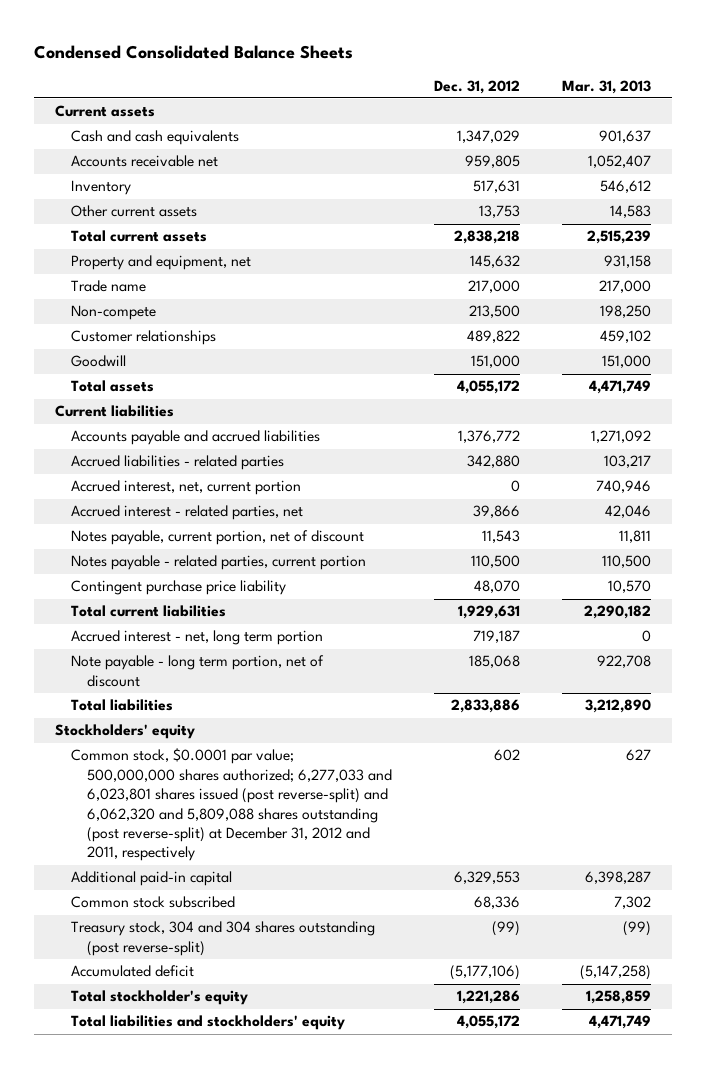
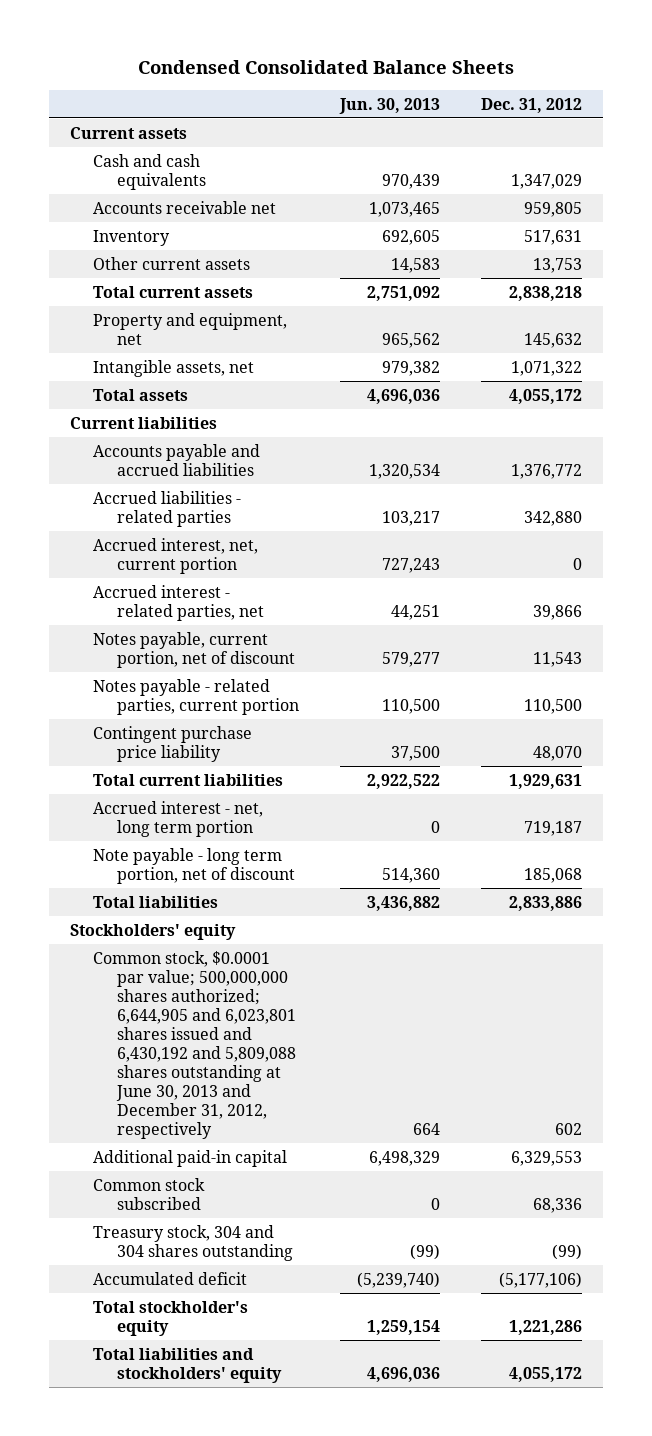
[562,79,652,94] Mar. 31, 2013 -> none
none -> [338,97,440,114] Jun. 30, 2013
[71,280,147,293] Trade name -> none
[71,305,157,321] Non-compete -> none
[71,330,217,346] Customer relationships -> none
[71,355,127,368] Goodwill -> none
none -> [93,359,255,377] Intangible assets, net
[71,748,393,862] Common stock, $0.0001 par value; 500,000,000 shares authorized; 6,277,033 and 6,023,801 shares issued (post reverse-split) and 6,062,320 and 5,809,088 shares outstanding (post reverse-split) at December 31, 2012 and 2011, respectively -> [93,950,296,1139] Common stock, $0.0001 par value; 500,000,000 shares authorized; 6,644,905 and 6,023,801 shares issued and 6,430,192 and 5,809,088 shares outstanding at June 30, 2013 and December 31, 2012, respectively
[71,921,376,956] Treasury stock, 304 and 304 shares outstanding (post reverse-split) -> [93,1224,293,1261] Treasury stock, 304 and 304 shares outstanding

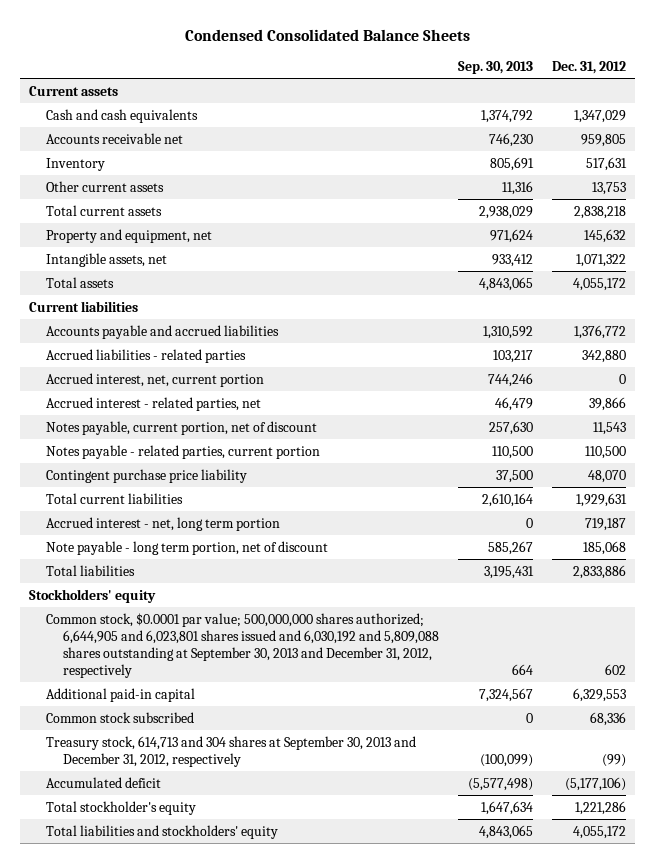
[338,97,440,114] Jun. 30, 2013 -> none
none -> [458,61,534,75] Sep. 30, 2013
[93,950,296,1139] Common stock, $0.0001 par value; 500,000,000 shares authorized; 6,644,905 and 6,023,801 shares issued and 6,430,192 and 5,809,088 shares outstanding at June 30, 2013 and December 31, 2012, respectively -> [46,612,440,679] Common stock, $0.0001 par value; 500,000,000 shares authorized; 6,644,905 and 6,023,801 shares issued and 6,030,192 and 5,809,088 shares outstanding at September 30, 2013 and December 31, 2012, respectively
[93,1224,293,1261] Treasury stock, 304 and 304 shares outstanding -> [46,735,417,767] Treasury stock, 614,713 and 304 shares at September 30, 2013 and December 31, 2012, respectively

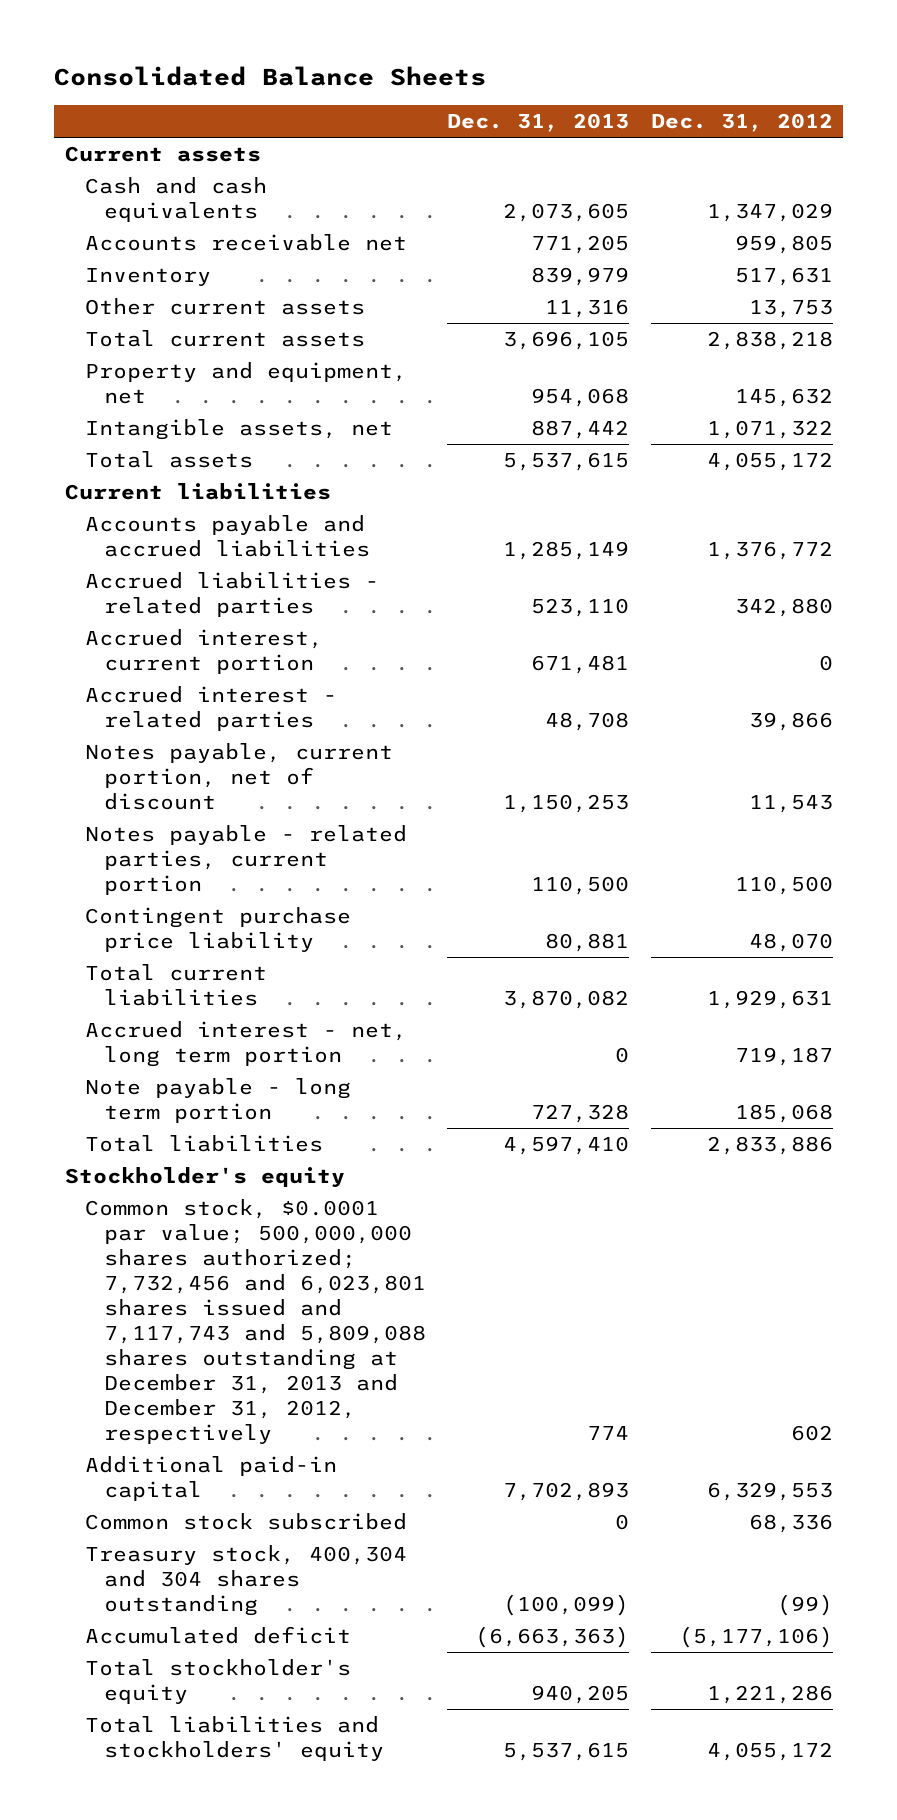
[184,28,470,41] Condensed Consolidated Balance Sheets -> [54,66,487,87] Consolidated Balance Sheets
[458,61,534,75] Sep. 30, 2013 -> none
none -> [447,113,630,133] Dec. 31, 2013
[46,372,265,387] Accrued interest, net, current portion -> [84,628,323,675] Accrued interest, current portion
[46,396,262,411] Accrued interest - related parties, net -> [84,685,337,732] Accrued interest - related parties
[46,540,329,555] Note payable - long term portion, net of discount -> [84,1077,351,1124] Note payable - long term portion
[29,588,157,603] Stockholders' equity -> [64,1166,345,1188] Stockholder's equity
[46,612,440,679] Common stock, $0.0001 par value; 500,000,000 shares authorized; 6,644,905 and 6,023,801 shares issued and 6,030,192 and 5,809,088 shares outstanding at September 30, 2013 and December 31, 2012, respectively -> [84,1198,427,1445] Common stock, $0.0001 par value; 500,000,000 shares authorized; 7,732,456 and 6,023,801 shares issued and 7,117,743 and 5,809,088 shares outstanding at December 31, 2013 and December 31, 2012, respectively
[46,735,417,767] Treasury stock, 614,713 and 304 shares at September 30, 2013 and December 31, 2012, respectively -> [84,1544,407,1617] Treasury stock, 400,304 and 304 shares outstanding

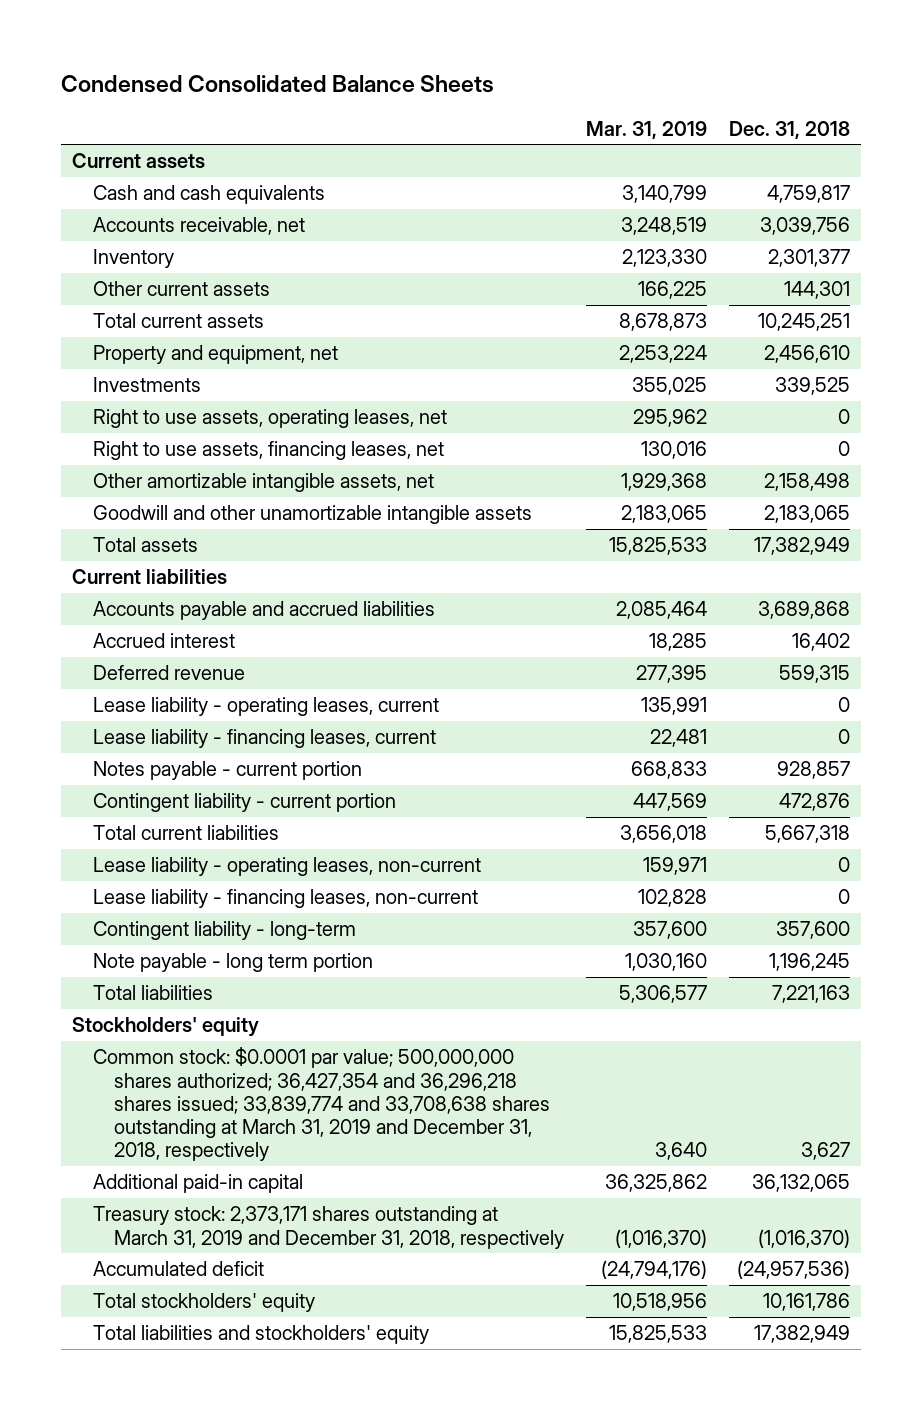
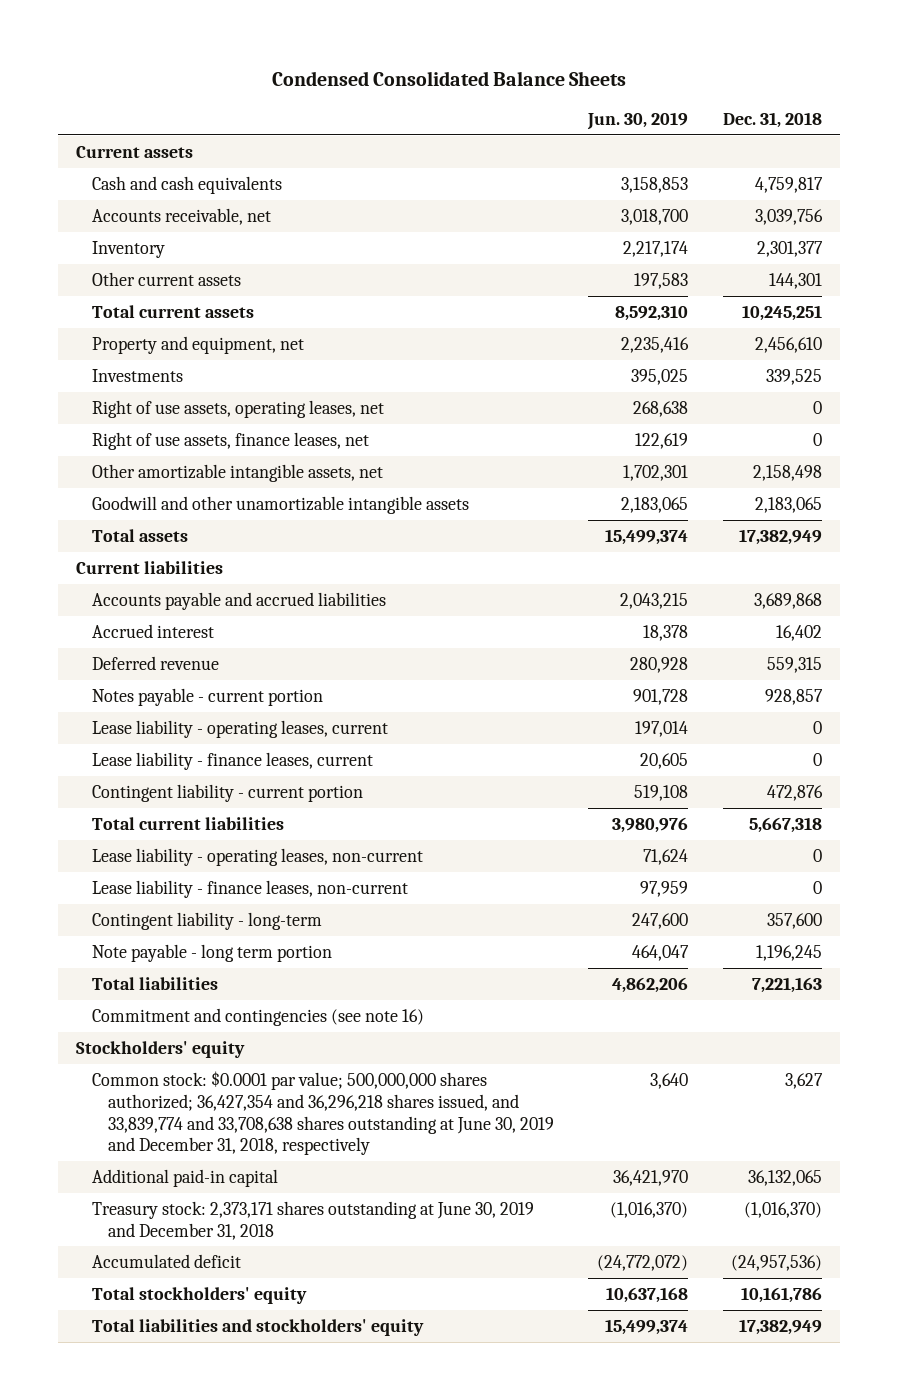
[586,120,708,139] Mar. 31, 2019 -> none
none -> [587,112,689,131] Jun. 30, 2019
[93,409,448,429] Right to use assets, operating leases, net -> [91,399,384,418] Right of use assets, operating leases, net
[93,441,445,461] Right to use assets, financing leases, net -> [91,431,369,450] Right of use assets, finance leases, net
[93,729,437,749] Lease liability - financing leases, current -> none
[93,697,440,717] Lease liability - operating leases, current -> [91,719,388,738] Lease liability - operating leases, current
none -> [91,751,373,770] Lease liability - finance leases, current
[93,889,479,909] Lease liability - financing leases, non-current -> [91,879,408,898] Lease liability - finance leases, non-current
none -> [91,1007,424,1026] Commitment and contingencies (see note 16)
[93,1047,551,1162] Common stock: $0.0001 par value; 500,000,000 shares authorized; 36,427,354 and 36,296,218 shares issued; 33,839,774 and 33,708,638 shares outstanding at March 31, 2019 and December 31, 2018, respectively -> [91,1070,554,1156] Common stock: $0.0001 par value; 500,000,000 shares authorized; 36,427,354 and 36,296,218 shares issued, and 33,839,774 and 33,708,638 shares outstanding at June 30, 2019 and December 31, 2018, respectively
[93,1206,565,1249] Treasury stock: 2,373,171 shares outstanding at March 31, 2019 and December 31, 2018, respectively -> [91,1200,534,1240] Treasury stock: 2,373,171 shares outstanding at June 30, 2019 and December 31, 2018

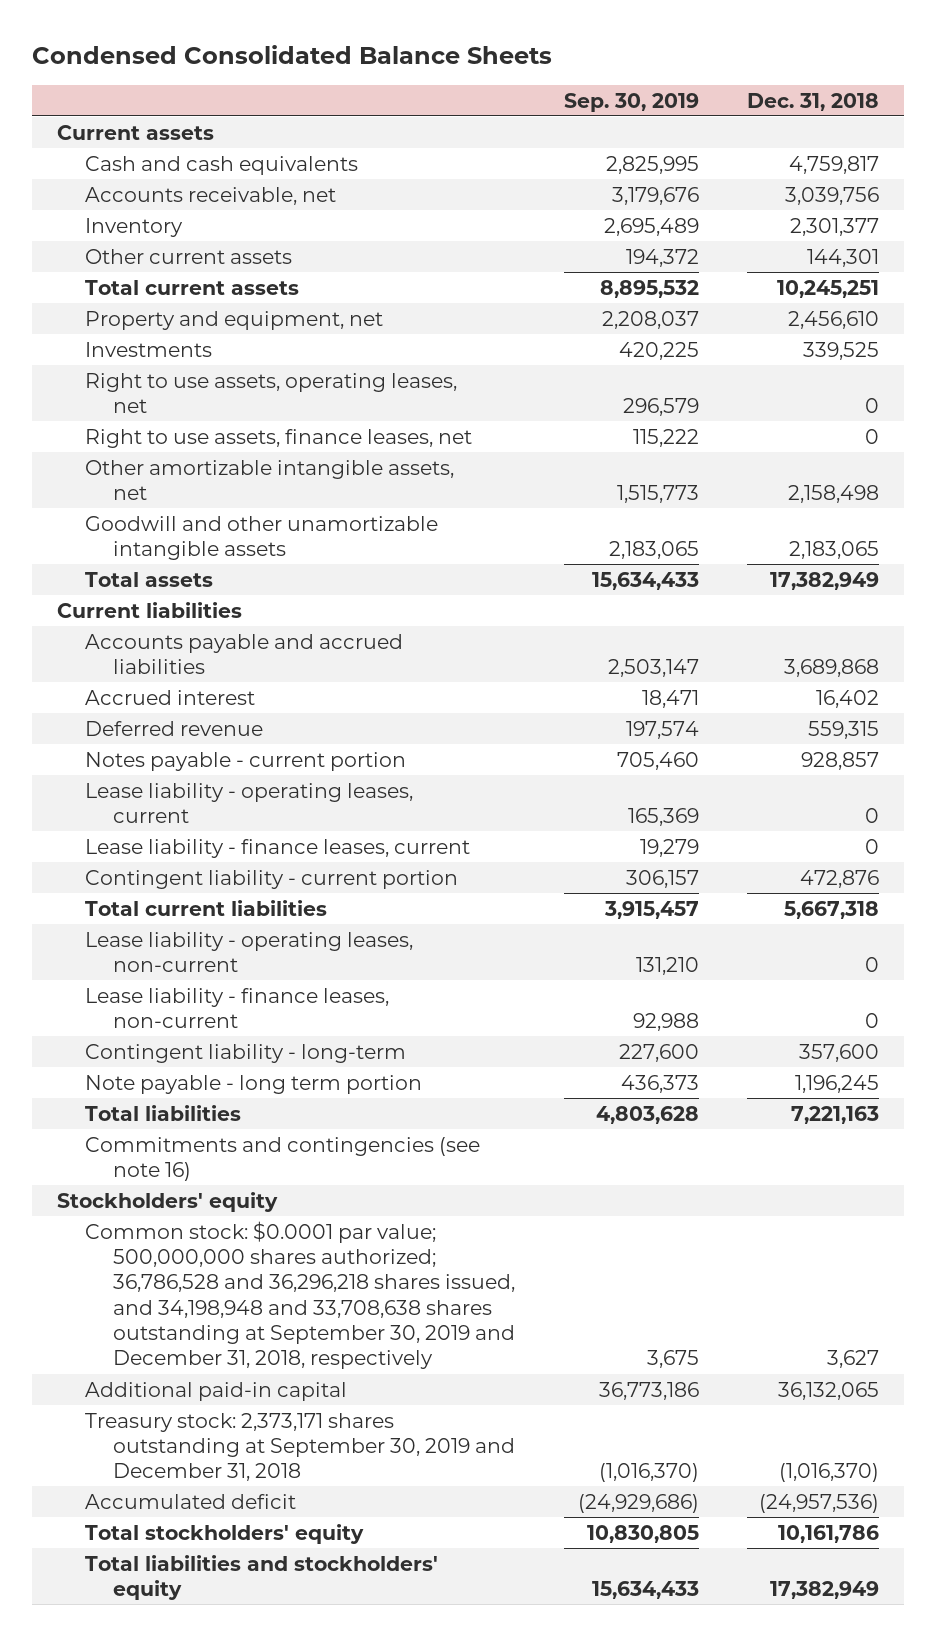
[587,112,689,131] Jun. 30, 2019 -> none
none -> [563,92,699,112] Sep. 30, 2019
[91,399,384,418] Right of use assets, operating leases, net -> [84,372,457,413] Right to use assets, operating leases, net
[91,431,369,450] Right of use assets, finance leases, net -> [84,428,472,448] Right to use assets, finance leases, net
[91,1007,424,1026] Commitment and contingencies (see note 16) -> [84,1136,480,1181] Commitments and contingencies (see note 16)
[91,1070,554,1156] Common stock: $0.0001 par value; 500,000,000 shares authorized; 36,427,354 and 36,296,218 shares issued, and 33,839,774 and 33,708,638 shares outstanding at June 30, 2019 and December 31, 2018, respectively -> [84,1220,516,1370] Common stock: $0.0001 par value; 500,000,000 shares authorized; 36,786,528 and 36,296,218 shares issued, and 34,198,948 and 33,708,638 shares outstanding at September 30, 2019 and December 31, 2018, respectively
[91,1200,534,1240] Treasury stock: 2,373,171 shares outstanding at June 30, 2019 and December 31, 2018 -> [84,1412,516,1482] Treasury stock: 2,373,171 shares outstanding at September 30, 2019 and December 31, 2018

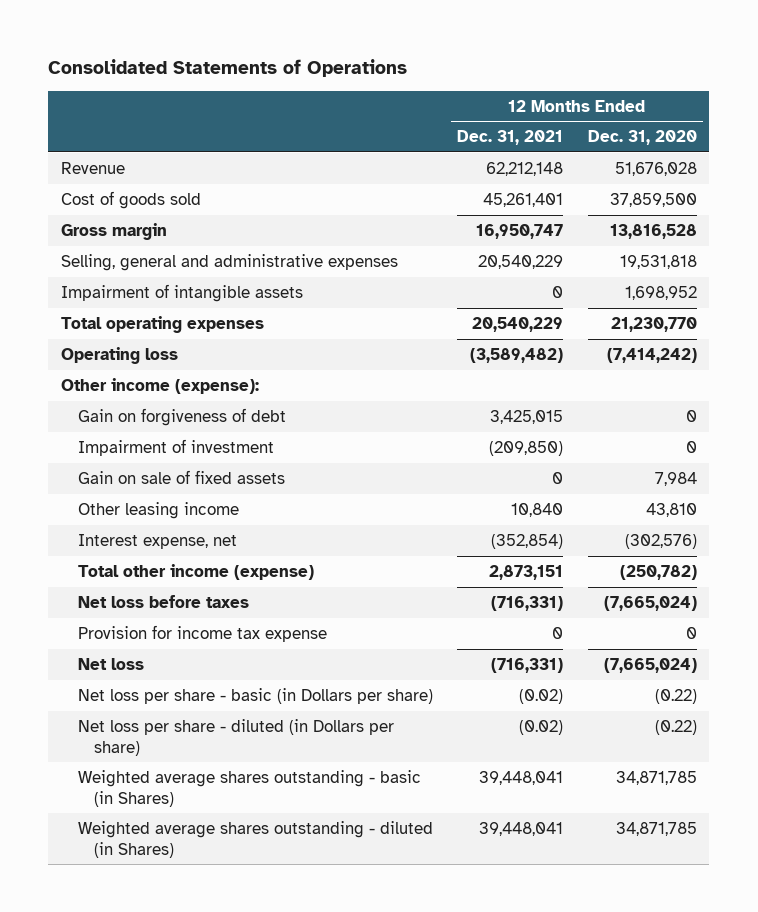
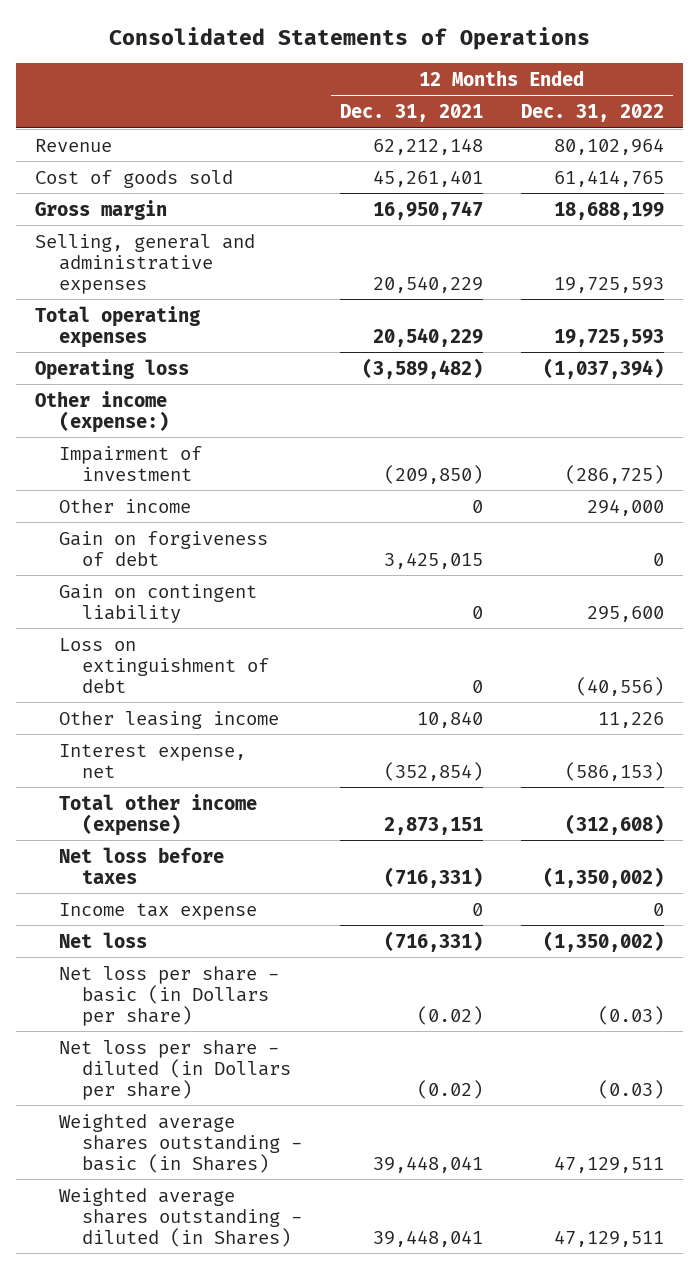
[587,130,697,146] Dec. 31, 2020 -> none
none -> [520,103,664,122] Dec. 31, 2022
[60,283,303,302] Impairment of intangible assets -> none
[60,377,259,394] Other income (expense): -> [35,390,169,433] Other income (expense:)
[77,469,285,484] Gain on sale of fixed assets -> [58,498,191,513] Other income
[77,407,286,426] Gain on forgiveness of debt -> [58,530,268,566] Gain on forgiveness of debt
none -> [58,583,257,623] Gain on contingent liability
none -> [58,637,270,693] Loss on extinguishment of debt
[77,624,327,642] Provision for income tax expense -> [58,902,257,920] Income tax expense

